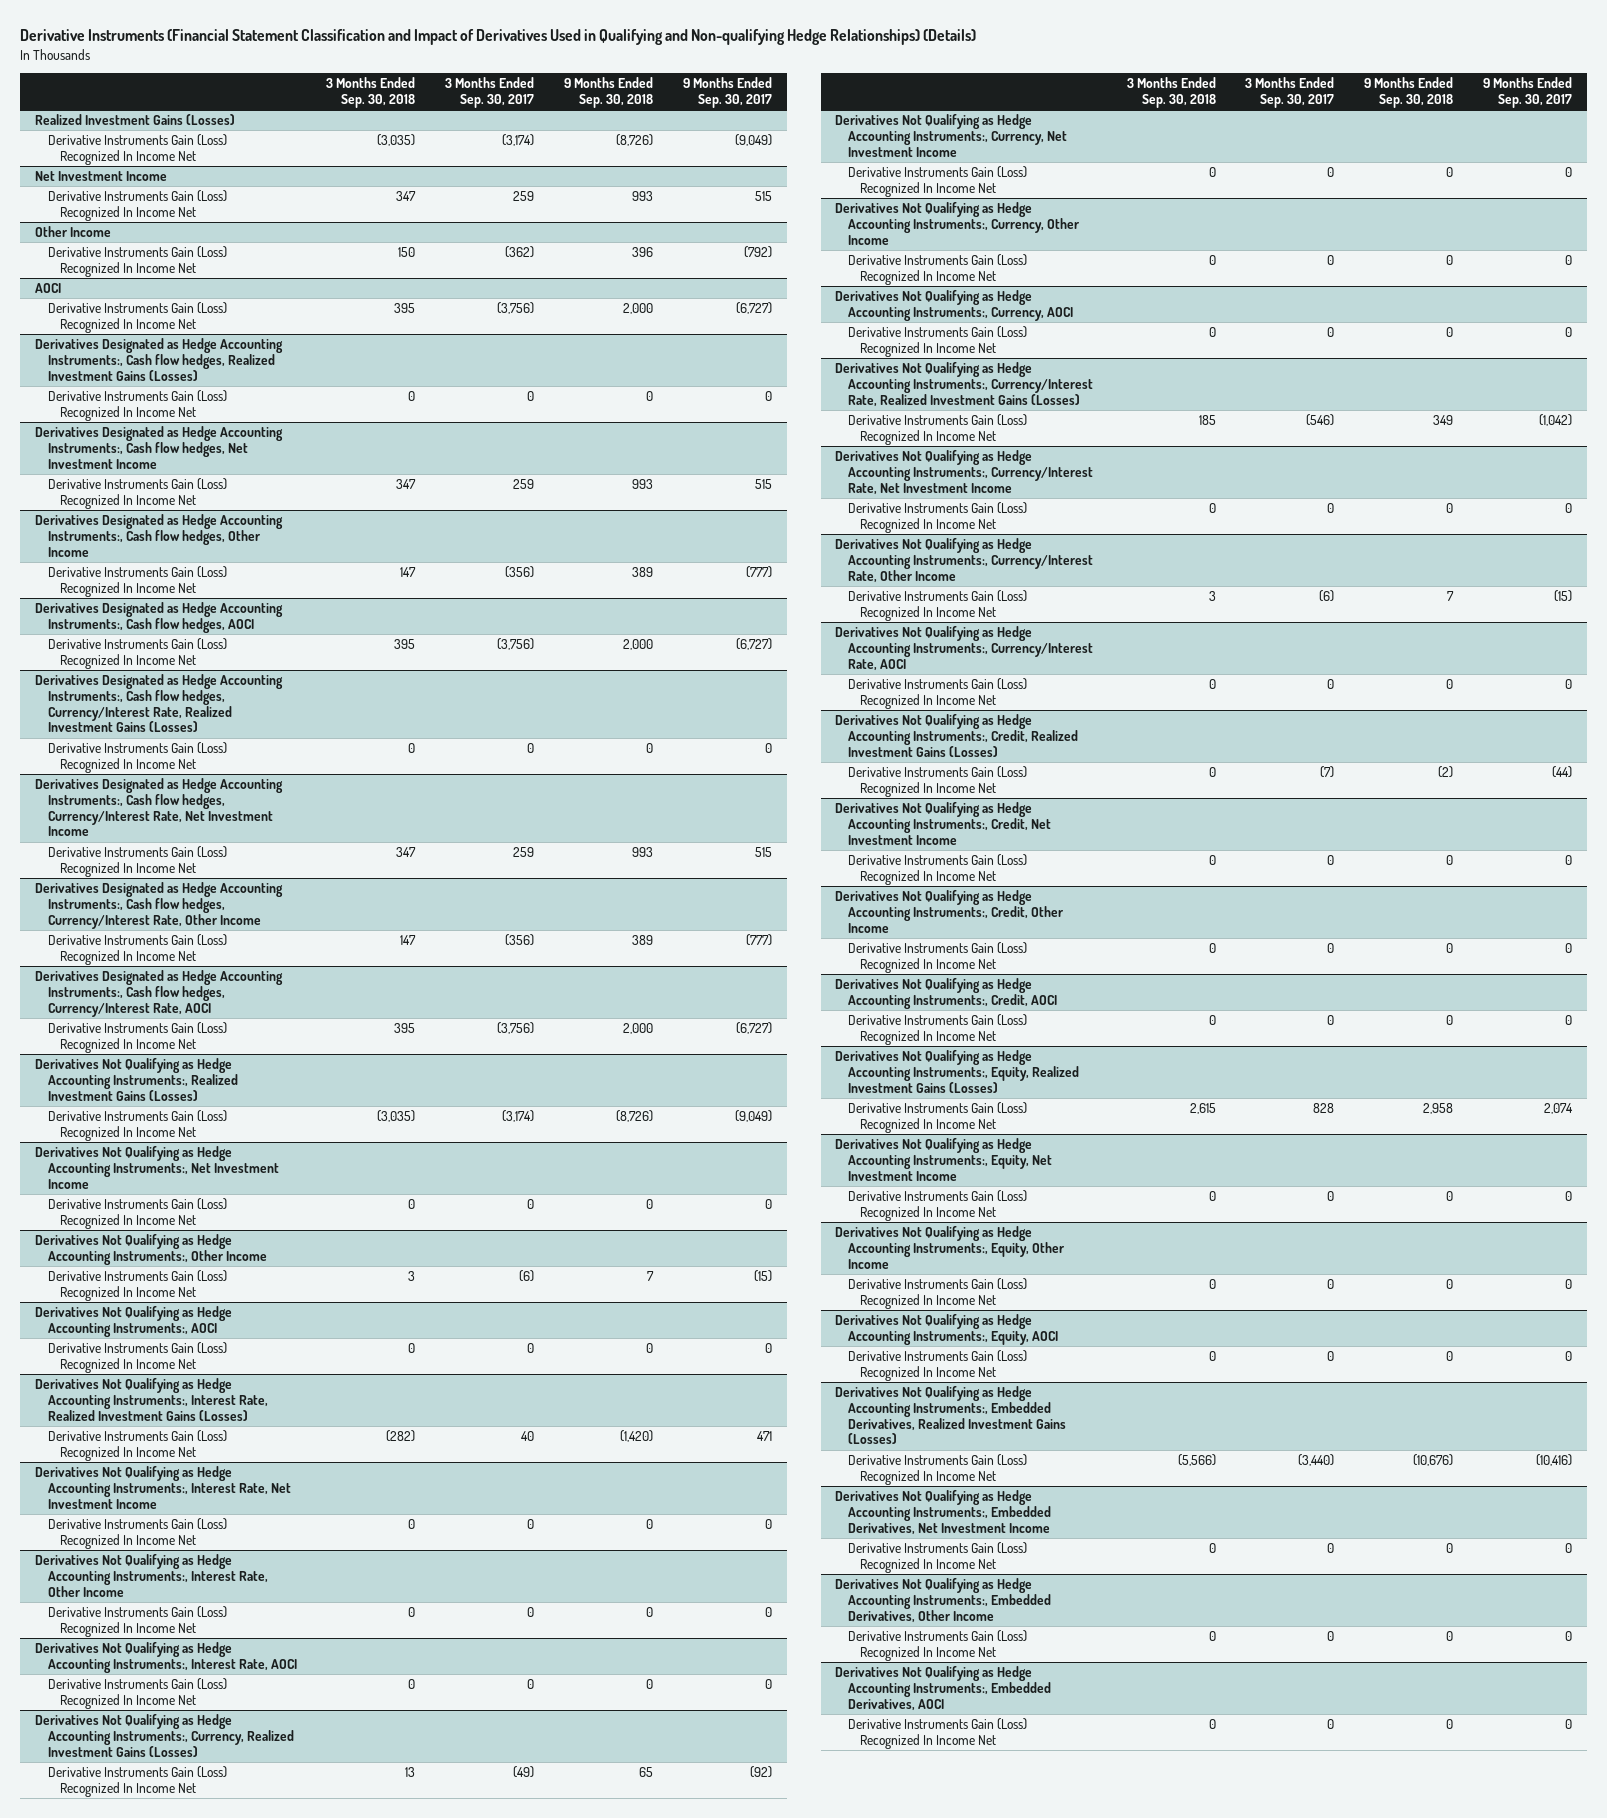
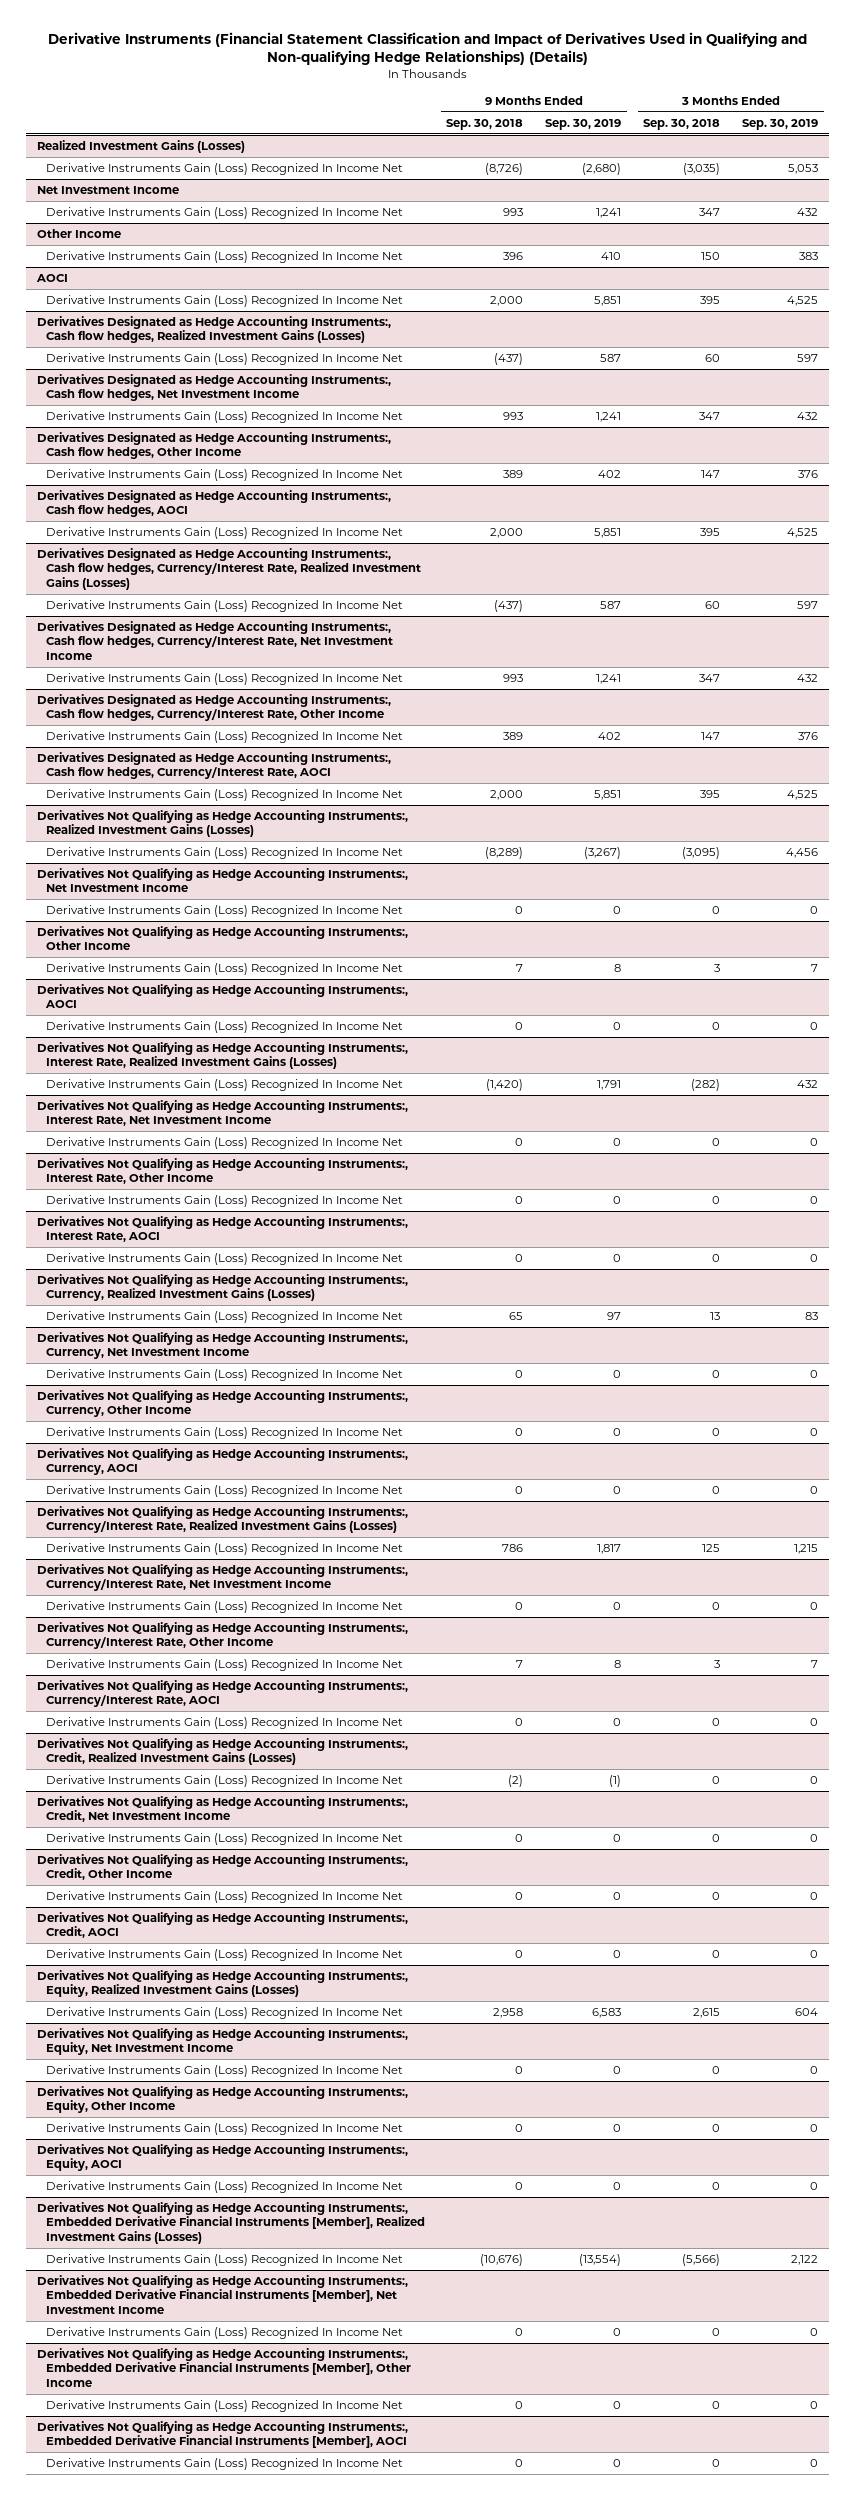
[445,77,535,108] 3 Months Ended Sep. 30, 2017 -> none
[682,77,772,108] 9 Months Ended Sep. 30, 2017 -> none
none -> [545,118,622,130] Sep. 30, 2019
none -> [742,118,819,130] Sep. 30, 2019
[408,391,416,402] 0 -> [705,354,721,363] 60
[646,391,654,402] 0 -> [494,353,524,366] (437)
[408,743,416,754] 0 -> [705,601,721,610] 60
[646,743,654,754] 0 -> [494,600,524,613] (437)
[377,1110,416,1123] (3,035) -> [682,847,721,860] (3,095)
[616,1110,654,1123] (8,726) -> [485,847,524,860] (8,289)
[1198,415,1216,426] 185 -> [702,1544,721,1553] 125
[1433,415,1454,426] 349 -> [502,1544,524,1553] 786
[835,1386,1066,1445] Derivatives Not Qualifying as Hedge Accounting Instruments:, Embedded Derivatives, Realized Investment Gains (Losses) -> [37,2202,425,2244] Derivatives Not Qualifying as Hedge Accounting Instruments:, Embedded Derivative Financial Instruments [Member], Realized Investment Gains (Losses)
[835,1490,1051,1535] Derivatives Not Qualifying as Hedge Accounting Instruments:, Embedded Derivatives, Net Investment Income -> [37,2275,409,2314] Derivatives Not Qualifying as Hedge Accounting Instruments:, Embedded Derivative Financial Instruments [Member], Net Investment Income
[835,1578,1051,1623] Derivatives Not Qualifying as Hedge Accounting Instruments:, Embedded Derivatives, Other Income -> [37,2348,411,2387] Derivatives Not Qualifying as Hedge Accounting Instruments:, Embedded Derivative Financial Instruments [Member], Other Income
[835,1666,1051,1711] Derivatives Not Qualifying as Hedge Accounting Instruments:, Embedded Derivatives, AOCI -> [37,2421,409,2449] Derivatives Not Qualifying as Hedge Accounting Instruments:, Embedded Derivative Financial Instruments [Member], AOCI

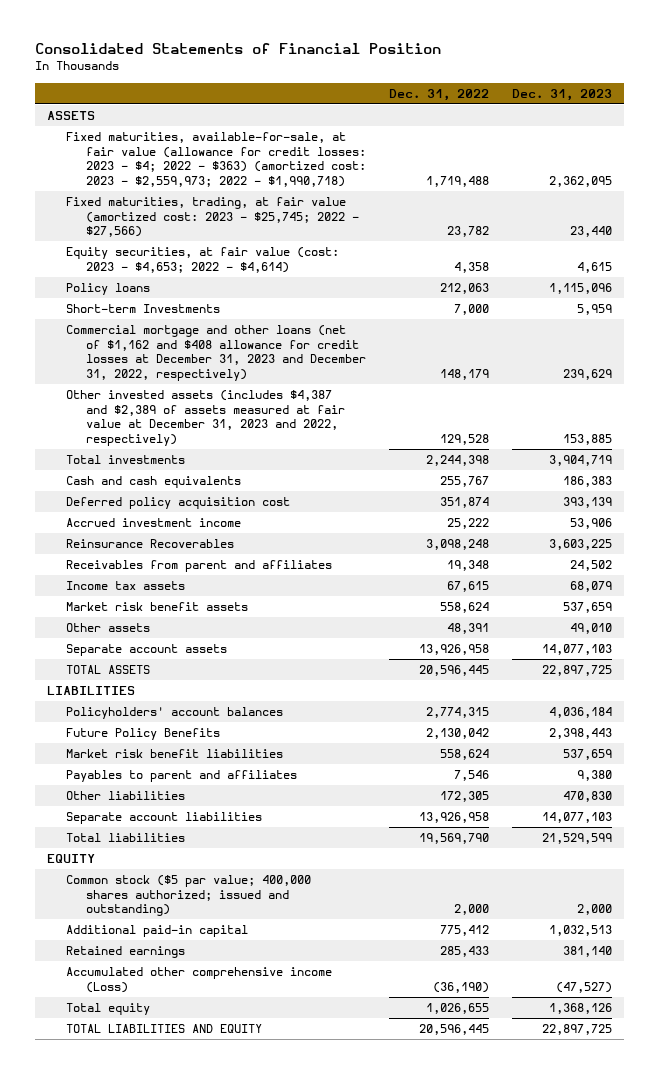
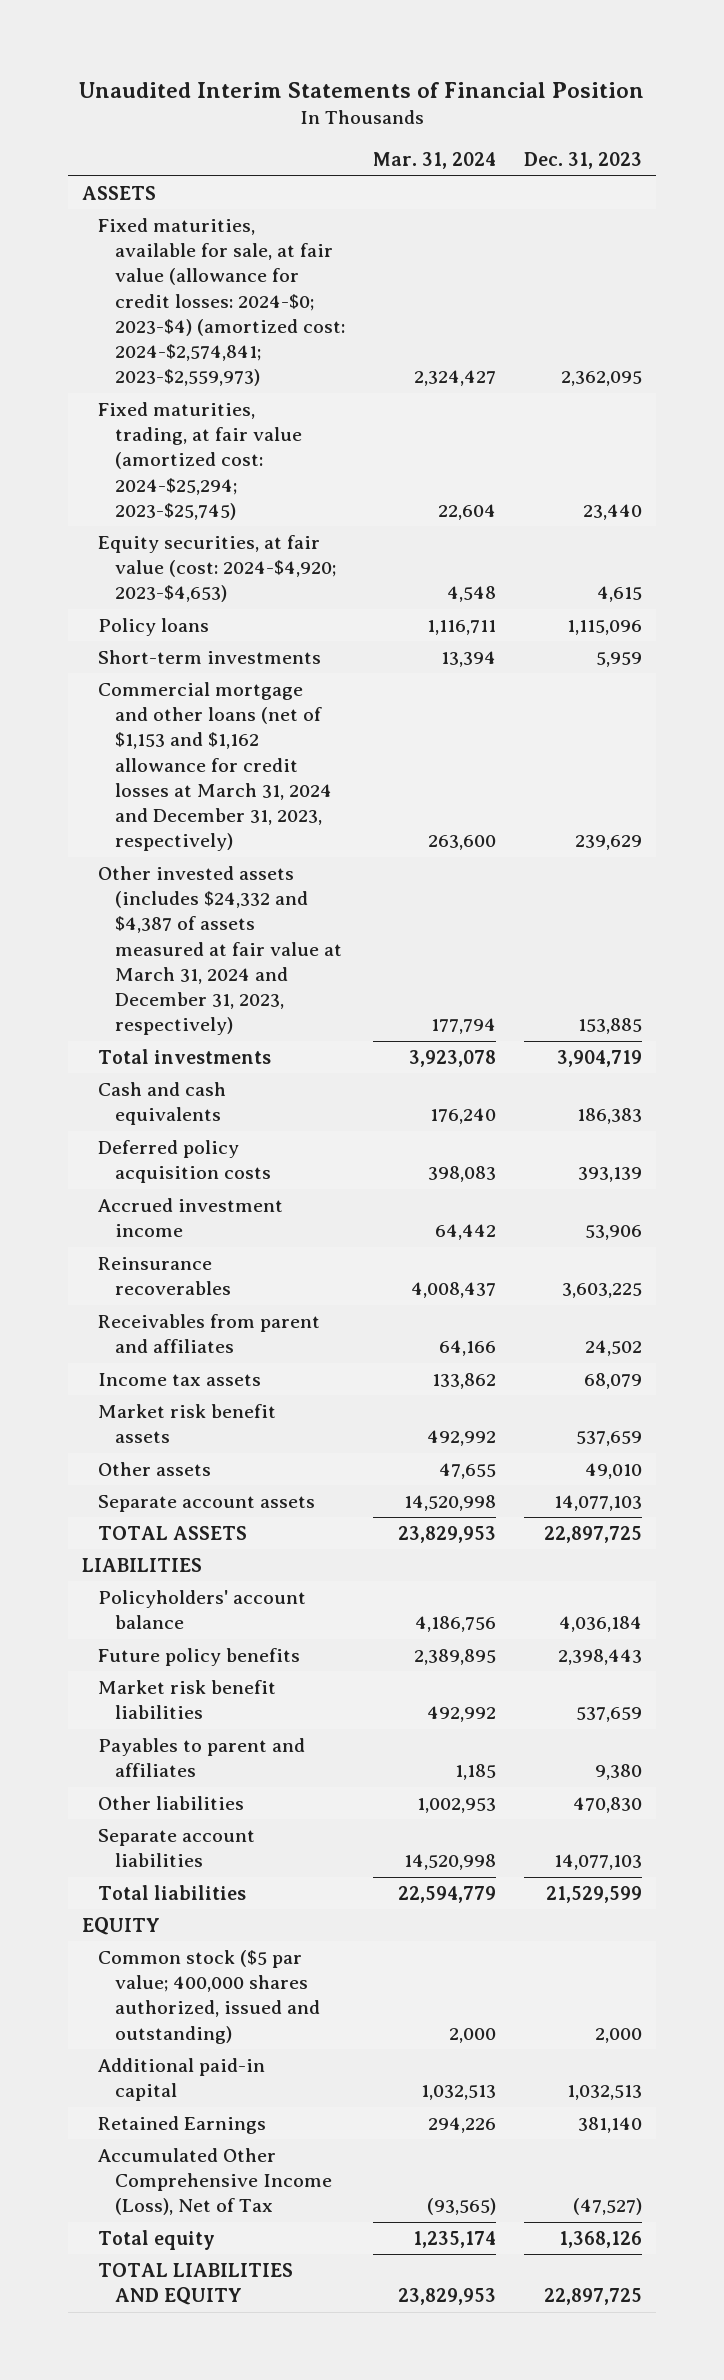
[34,42,441,54] Consolidated Statements of Financial Position -> [79,81,645,98] Unaudited Interim Statements of Financial Position
[389,88,490,101] Dec. 31, 2022 -> none
none -> [372,152,496,170] Mar. 31, 2024
[66,132,366,187] Fixed maturities, available-for-sale, at fair value (allowance for credit losses: 2023 - $4; 2022 - $363) (amortized cost: 2023 - $2,559,973; 2022 - $1,990,718) -> [98,217,345,387] Fixed maturities, available for sale, at fair value (allowance for credit losses: 2024-$0; 2023-$4) (amortized cost: 2024-$2,574,841; 2023-$2,559,973)
[66,197,359,238] Fixed maturities, trading, at fair value (amortized cost: 2023 - $25,745; 2022 - $27,566) -> [98,401,302,520] Fixed maturities, trading, at fair value (amortized cost: 2024-$25,294; 2023-$25,745)
[66,247,340,273] Equity securities, at fair value (cost: 2023 - $4,653; 2022 - $4,614) -> [98,534,336,603] Equity securities, at fair value (cost: 2024-$4,920; 2023-$4,653)
[66,304,221,314] Short-term Investments -> [98,649,322,664] Short-term investments
[66,325,366,381] Commercial mortgage and other loans (net of $1,162 and $408 allowance for credit losses at December 31, 2023 and December 31, 2022, respectively) -> [98,681,332,852] Commercial mortgage and other loans (net of $1,153 and $1,162 allowance for credit losses at March 31, 2024 and December 31, 2023, respectively)
[66,390,345,446] Other invested assets (includes $4,387 and $2,389 of assets measured at fair value at December 31, 2023 and 2022, respectively) -> [98,865,342,1036] Other invested assets (includes $24,332 and $4,387 of assets measured at fair value at March 31, 2024 and December 31, 2023, respectively)
[66,497,291,510] Deferred policy acquisition cost -> [98,1139,271,1184] Deferred policy acquisition costs
[66,539,235,549] Reinsurance Recoverables -> [98,1256,231,1296] Reinsurance recoverables
[66,707,284,720] Policyholders' account balances -> [98,1589,307,1630] Policyholders' account balance
[66,728,221,741] Future Policy Benefits -> [98,1647,301,1666] Future policy benefits
[66,875,312,917] Common stock ($5 par value; 400,000 shares authorized; issued and outstanding) -> [98,1949,320,2044] Common stock ($5 par value; 400,000 shares authorized, issued and outstanding)
[66,946,186,959] Retained earnings -> [98,2115,267,2134] Retained Earnings
[66,967,333,993] Accumulated other comprehensive income (Loss) -> [98,2147,332,2216] Accumulated Other Comprehensive Income (Loss), Net of Tax

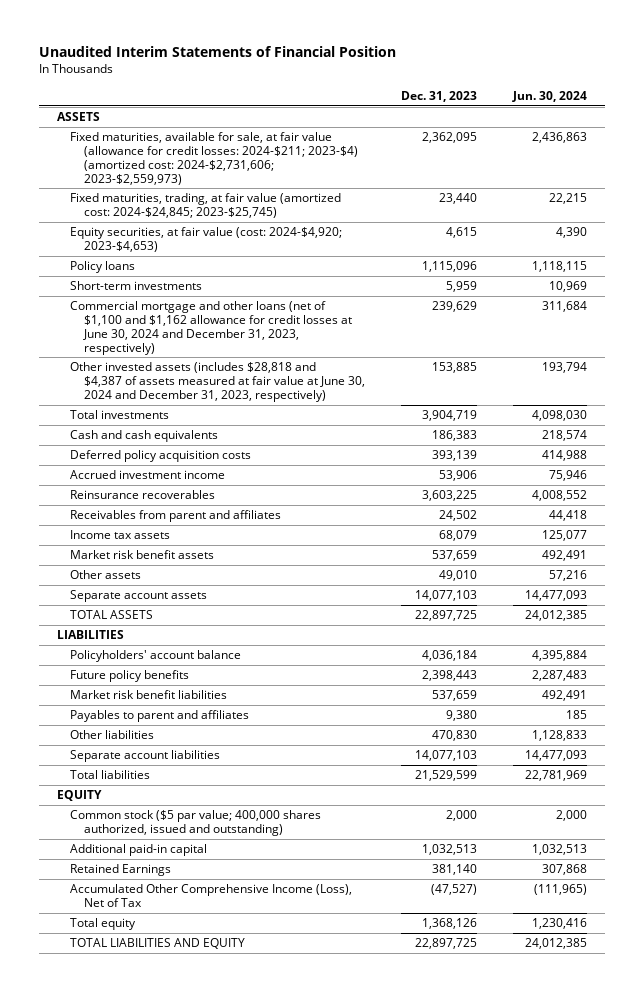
[372,152,496,170] Mar. 31, 2024 -> none
none -> [511,90,587,102] Jun. 30, 2024
[98,217,345,387] Fixed maturities, available for sale, at fair value (allowance for credit losses: 2024-$0; 2023-$4) (amortized cost: 2024-$2,574,841; 2023-$2,559,973) -> [70,132,359,185] Fixed maturities, available for sale, at fair value (allowance for credit losses: 2024-$211; 2023-$4) (amortized cost: 2024-$2,731,606; 2023-$2,559,973)
[98,401,302,520] Fixed maturities, trading, at fair value (amortized cost: 2024-$25,294; 2023-$25,745) -> [70,193,342,219] Fixed maturities, trading, at fair value (amortized cost: 2024-$24,845; 2023-$25,745)
[98,681,332,852] Commercial mortgage and other loans (net of $1,153 and $1,162 allowance for credit losses at March 31, 2024 and December 31, 2023, respectively) -> [70,301,353,355] Commercial mortgage and other loans (net of $1,100 and $1,162 allowance for credit losses at June 30, 2024 and December 31, 2023, respectively)
[98,865,342,1036] Other invested assets (includes $24,332 and $4,387 of assets measured at fair value at March 31, 2024 and December 31, 2023, respectively) -> [70,362,366,402] Other invested assets (includes $28,818 and $4,387 of assets measured at fair value at June 30, 2024 and December 31, 2023, respectively)

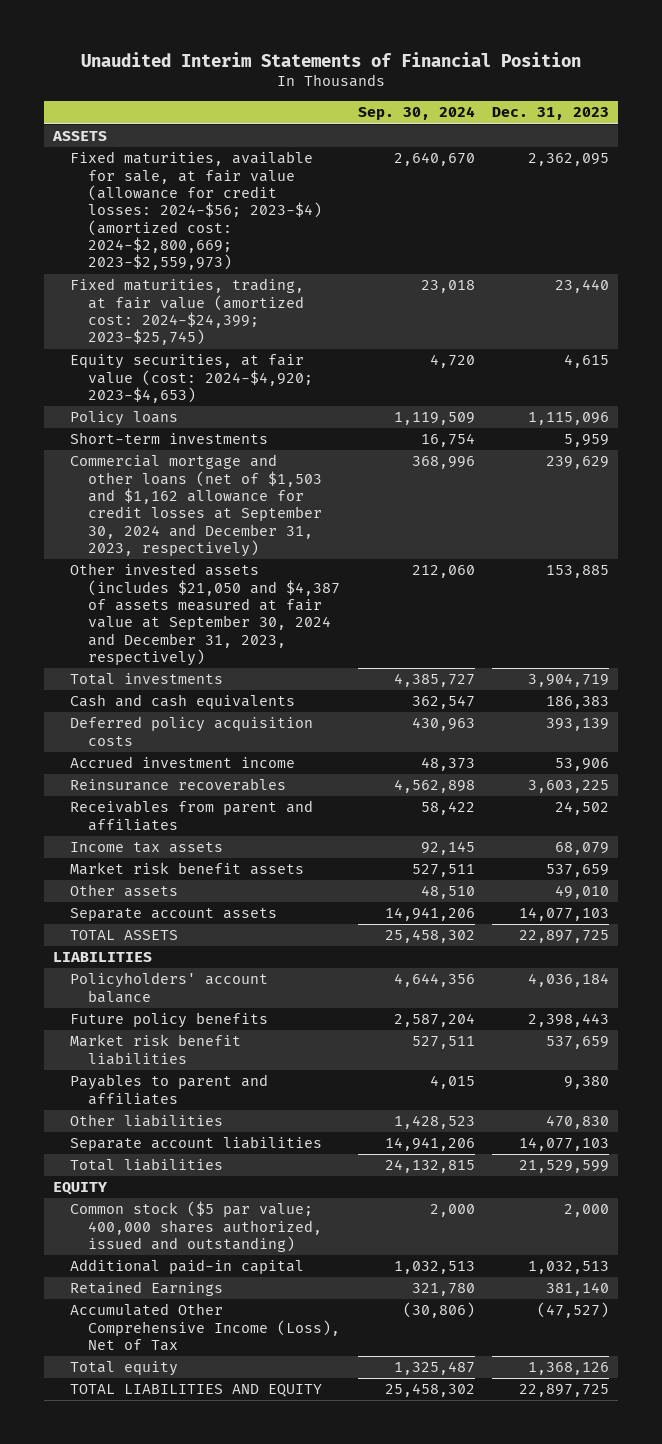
[511,90,587,102] Jun. 30, 2024 -> none
none -> [357,106,475,121] Sep. 30, 2024
[70,132,359,185] Fixed maturities, available for sale, at fair value (allowance for credit losses: 2024-$211; 2023-$4) (amortized cost: 2024-$2,731,606; 2023-$2,559,973) -> [70,151,323,271] Fixed maturities, available for sale, at fair value (allowance for credit losses: 2024-$56; 2023-$4) (amortized cost: 2024-$2,800,669; 2023-$2,559,973)
[70,193,342,219] Fixed maturities, trading, at fair value (amortized cost: 2024-$24,845; 2023-$25,745) -> [70,278,305,346] Fixed maturities, trading, at fair value (amortized cost: 2024-$24,399; 2023-$25,745)
[70,301,353,355] Commercial mortgage and other loans (net of $1,100 and $1,162 allowance for credit losses at June 30, 2024 and December 31, 2023, respectively) -> [70,454,323,558] Commercial mortgage and other loans (net of $1,503 and $1,162 allowance for credit losses at September 30, 2024 and December 31, 2023, respectively)
[70,362,366,402] Other invested assets (includes $28,818 and $4,387 of assets measured at fair value at June 30, 2024 and December 31, 2023, respectively) -> [70,563,341,667] Other invested assets (includes $21,050 and $4,387 of assets measured at fair value at September 30, 2024 and December 31, 2023, respectively)

